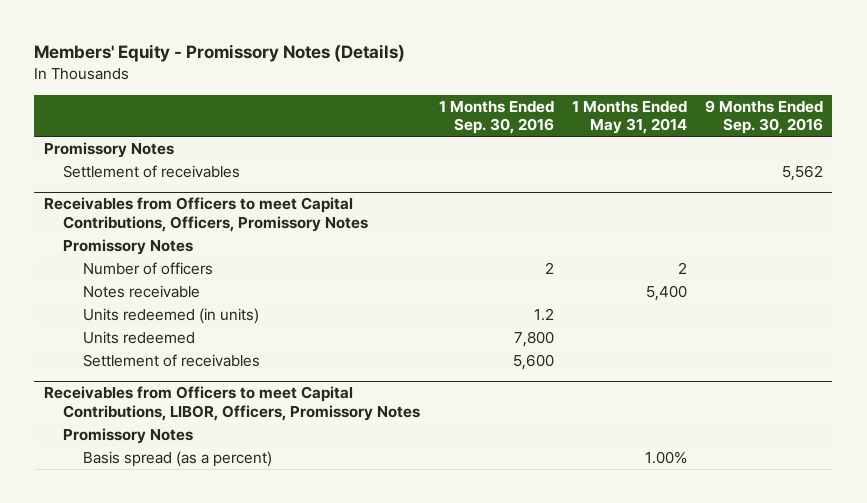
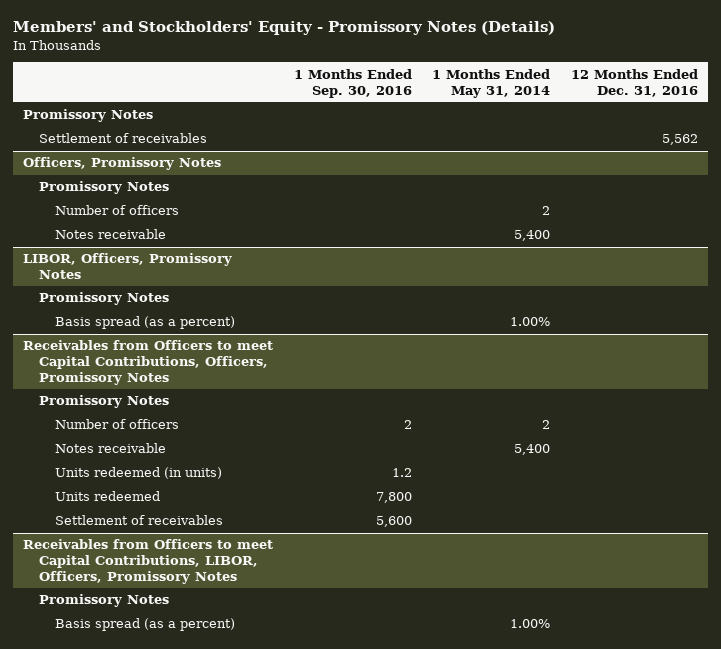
[34,44,406,63] Members' Equity - Promissory Notes (Details) -> [12,21,555,36] Members' and Stockholders' Equity - Promissory Notes (Details)
[705,99,824,135] 9 Months Ended Sep. 30, 2016 -> none
none -> [571,68,699,97] 12 Months Ended Dec. 31, 2016
none -> [22,157,221,171] Officers, Promissory Notes
none -> [38,181,169,195] Promissory Notes
none -> [54,205,179,216] Number of officers
none -> [54,229,166,240] Notes receivable
none -> [22,253,232,280] LIBOR, Officers, Promissory Notes
none -> [38,292,169,306] Promissory Notes
none -> [54,316,235,330] Basis spread (as a percent)

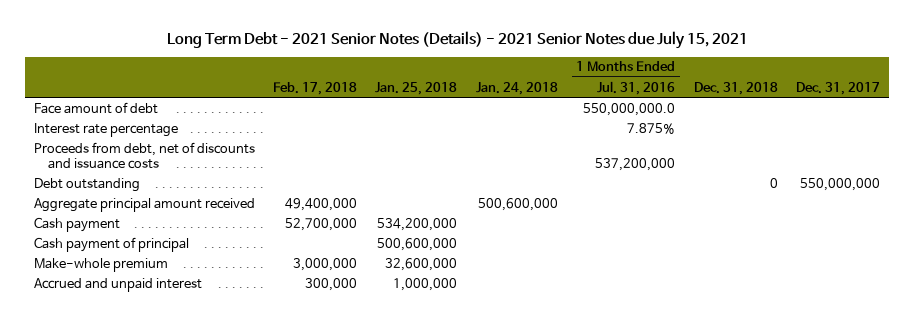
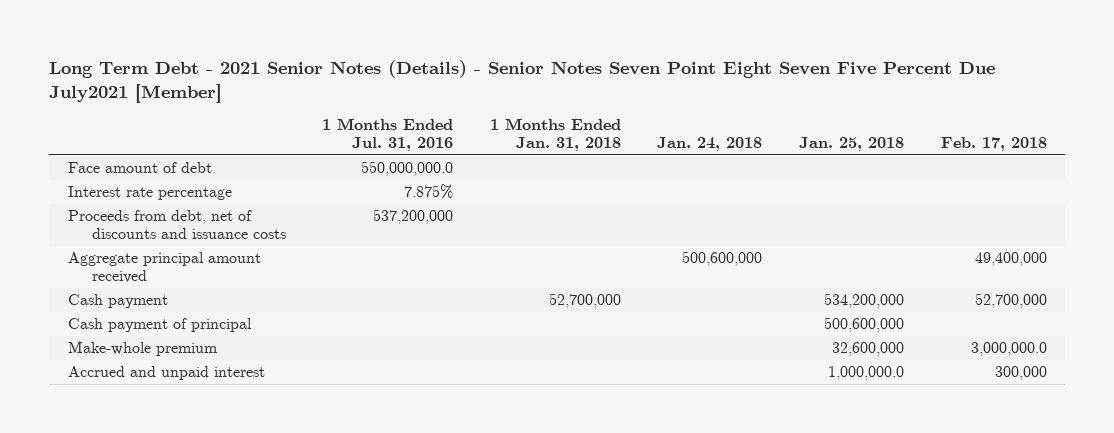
[166,31,748,50] Long Term Debt - 2021 Senior Notes (Details) - 2021 Senior Notes due July 15, 2021 -> [49,59,996,103] Long Term Debt - 2021 Senior Notes (Details) - Senior Notes Seven Point Eight Seven Five Percent Due July2021 [Member]
[693,81,778,95] Dec. 31, 2018 -> none
[795,81,880,95] Dec. 31, 2017 -> none
none -> [489,118,621,152] 1 Months Ended Jan. 31, 2018
[33,177,140,192] Debt outstanding -> none
[293,257,358,271] 3,000,000 -> [970,342,1047,357] 3,000,000.0
[393,277,458,291] 1,000,000 -> [828,366,905,381] 1,000,000.0

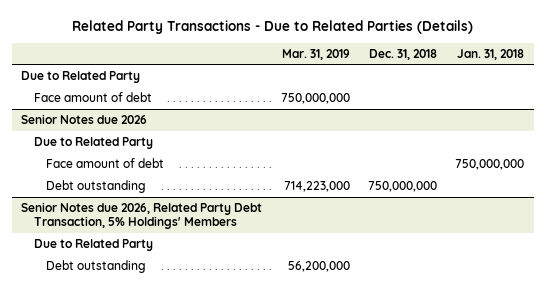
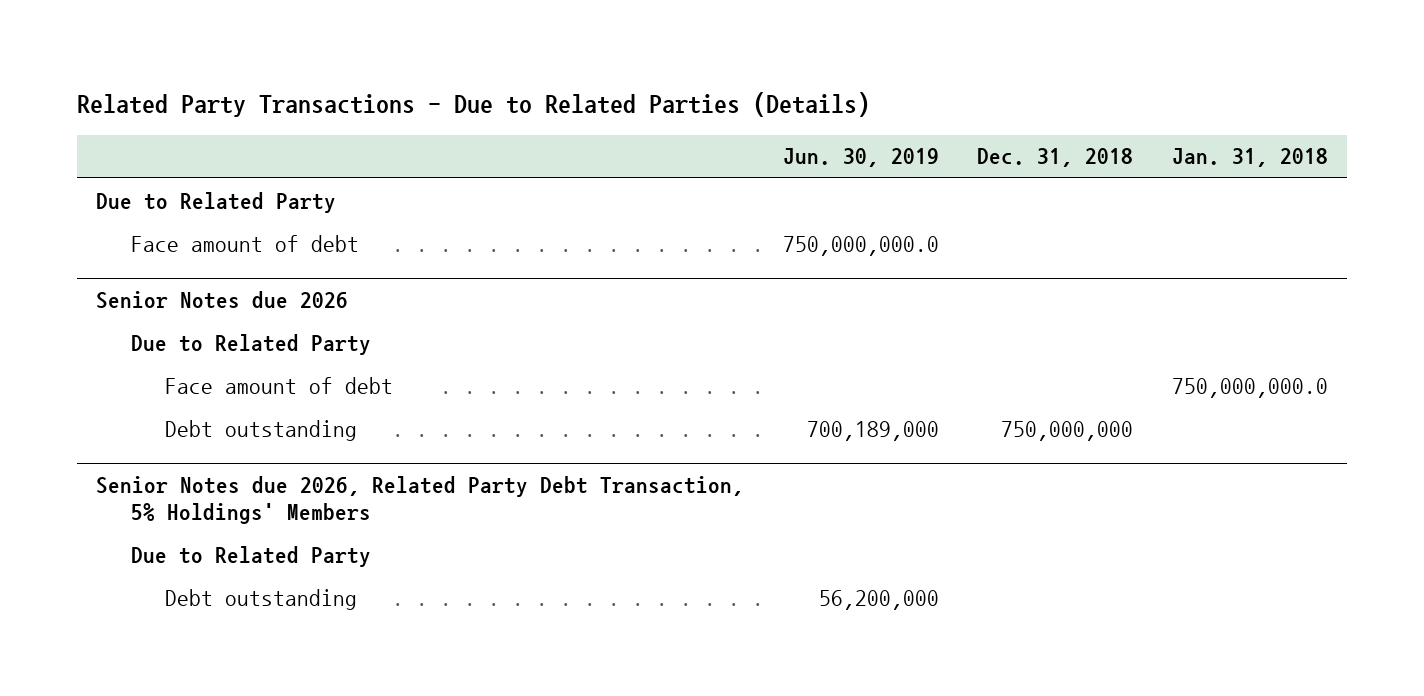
[281,48,350,60] Mar. 31, 2019 -> none
none -> [782,148,939,168] Jun. 30, 2019
[455,159,525,171] 750,000,000 -> [1171,377,1328,398] 750,000,000.0

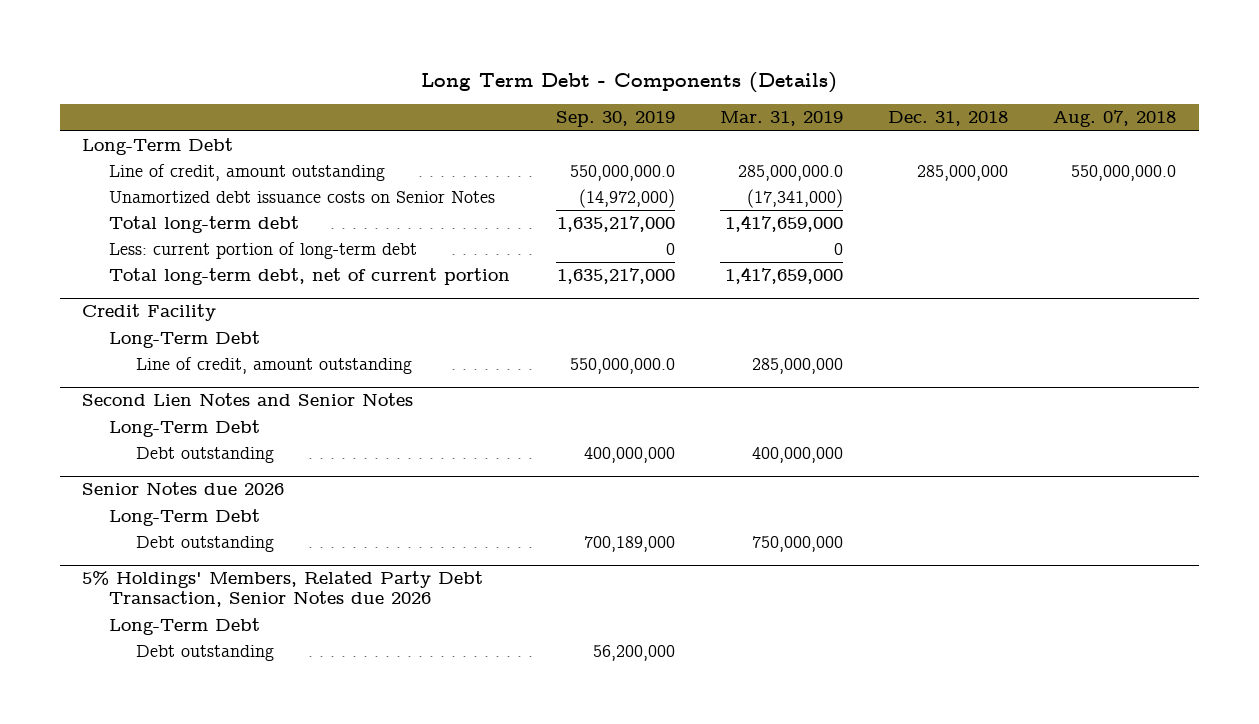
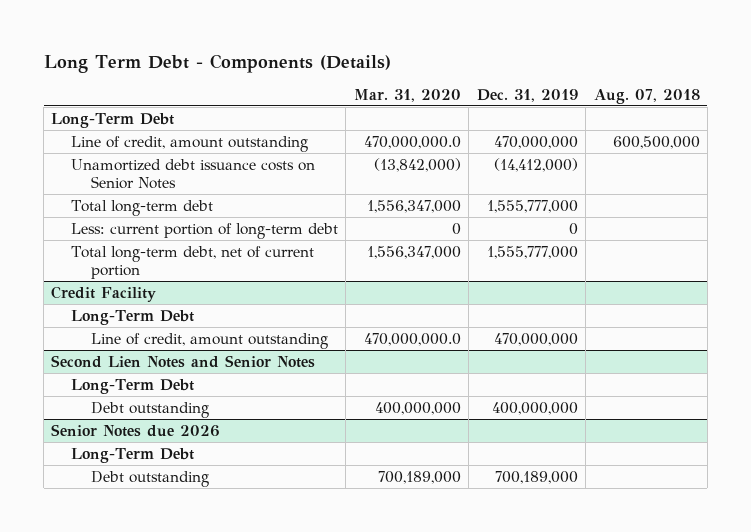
[555,111,675,128] Sep. 30, 2019 -> none
[719,111,843,127] Mar. 31, 2019 -> none
[888,111,1009,127] Dec. 31, 2018 -> none
none -> [353,88,461,102] Mar. 31, 2020
none -> [476,88,578,102] Dec. 31, 2019
[1071,165,1177,182] 550,000,000.0 -> [612,135,700,149] 600,500,000
[82,571,484,608] 5% Holdings' Members, Related Party Debt Transaction, Senior Notes due 2026 -> none
[109,618,261,636] Long-Term Debt -> none
[136,645,275,662] Debt outstanding -> none

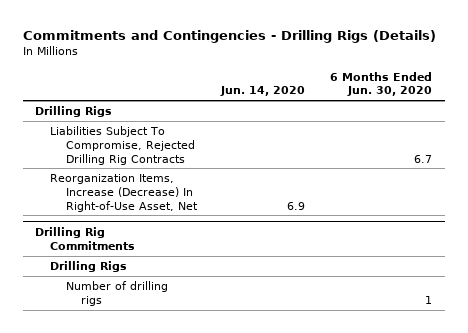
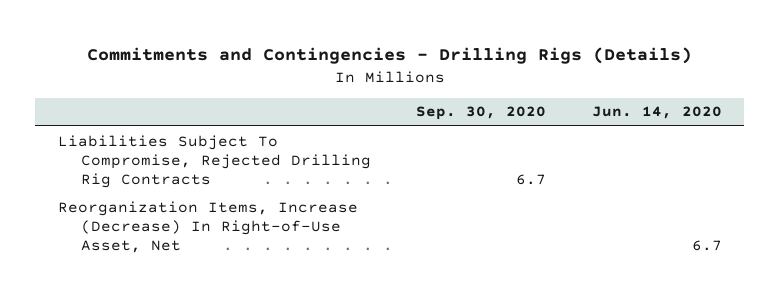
[330,71,433,97] 6 Months Ended Jun. 30, 2020 -> none
none -> [416,106,547,121] Sep. 30, 2020
[35,106,113,118] Drilling Rigs -> none
[35,226,136,250] Drilling Rig Commitments -> none
[50,261,128,273] Drilling Rigs -> none
[65,281,168,306] Number of drilling rigs -> none
[287,201,306,210] 6.9 -> [691,239,722,251] 6.7

